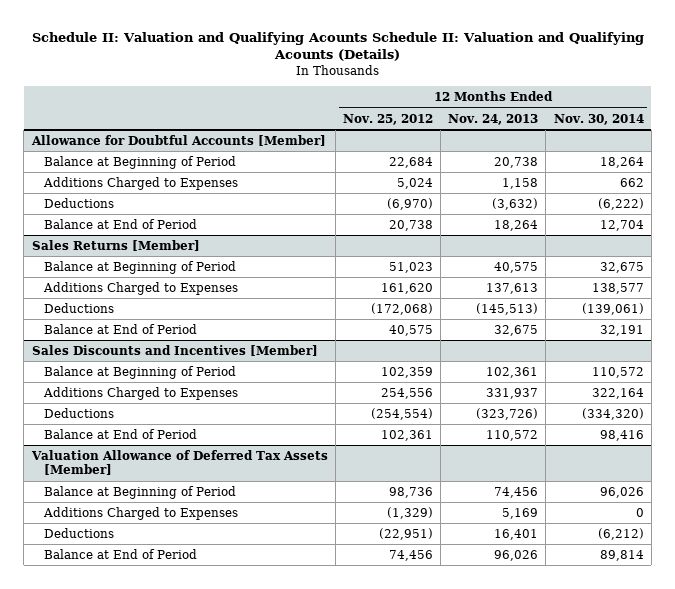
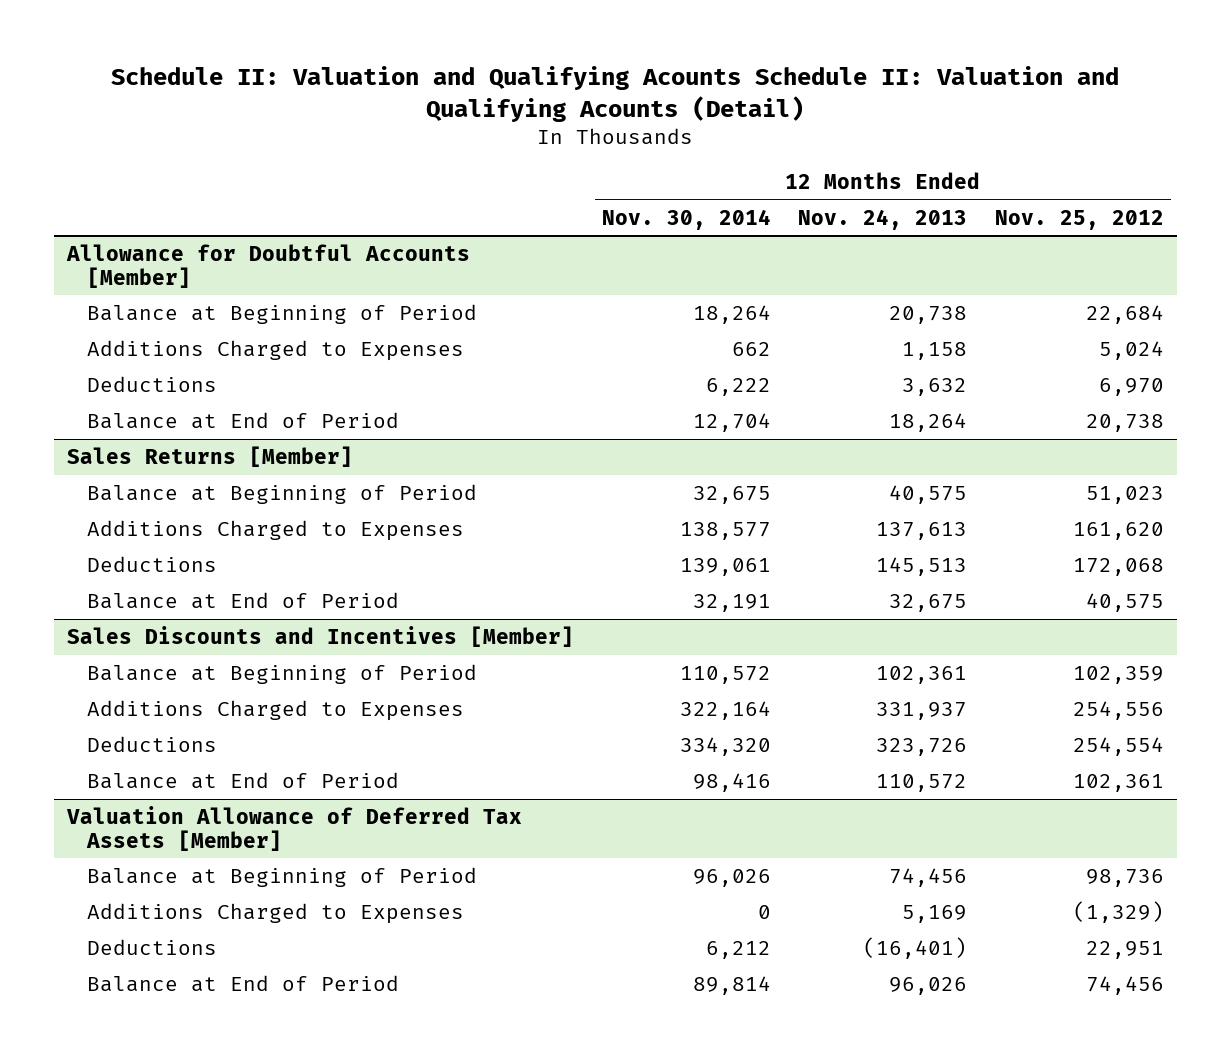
[31,31,644,62] Schedule II: Valuation and Qualifying Acounts Schedule II: Valuation and Qualifying Acounts (Details) -> [111,66,1120,122] Schedule II: Valuation and Qualifying Acounts Schedule II: Valuation and Qualifying Acounts (Detail)
[386,197,433,210] (6,970) -> [1098,377,1164,396] 6,970
[492,197,539,210] (3,632) -> [902,377,968,396] 3,632
[597,197,644,210] (6,222) -> [705,377,771,396] 6,222
[370,302,433,315] (172,068) -> [1072,557,1164,576] 172,068
[476,302,539,315] (145,513) -> [876,556,968,576] 145,513
[581,302,644,315] (139,061) -> [679,557,771,576] 139,061
[370,407,433,420] (254,554) -> [1072,736,1164,756] 254,554
[476,407,539,420] (323,726) -> [876,737,968,756] 323,726
[581,407,644,420] (334,320) -> [679,736,771,756] 334,320
[378,527,433,540] (22,951) -> [1085,940,1164,959] 22,951
[494,528,539,540] 16,401 -> [863,936,968,959] (16,401)
[597,527,644,540] (6,212) -> [705,940,771,959] 6,212

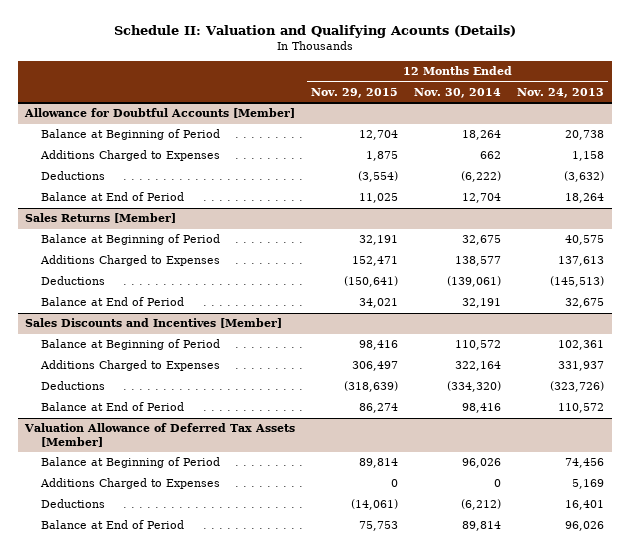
[111,66,1120,122] Schedule II: Valuation and Qualifying Acounts Schedule II: Valuation and Qualifying Acounts (Detail) -> [113,24,516,38] Schedule II: Valuation and Qualifying Acounts (Details)
[994,209,1164,230] Nov. 25, 2012 -> none
none -> [311,87,399,98] Nov. 29, 2015
[705,377,771,396] 6,222 -> [461,171,502,183] (6,222)
[902,377,968,396] 3,632 -> [564,171,605,183] (3,632)
[679,557,771,576] 139,061 -> [447,276,502,288] (139,061)
[876,556,968,576] 145,513 -> [550,276,605,288] (145,513)
[679,736,771,756] 334,320 -> [447,381,502,393] (334,320)
[876,737,968,756] 323,726 -> [550,381,605,393] (323,726)
[705,940,771,959] 6,212 -> [461,499,502,511] (6,212)
[863,936,968,959] (16,401) -> [565,500,605,511] 16,401

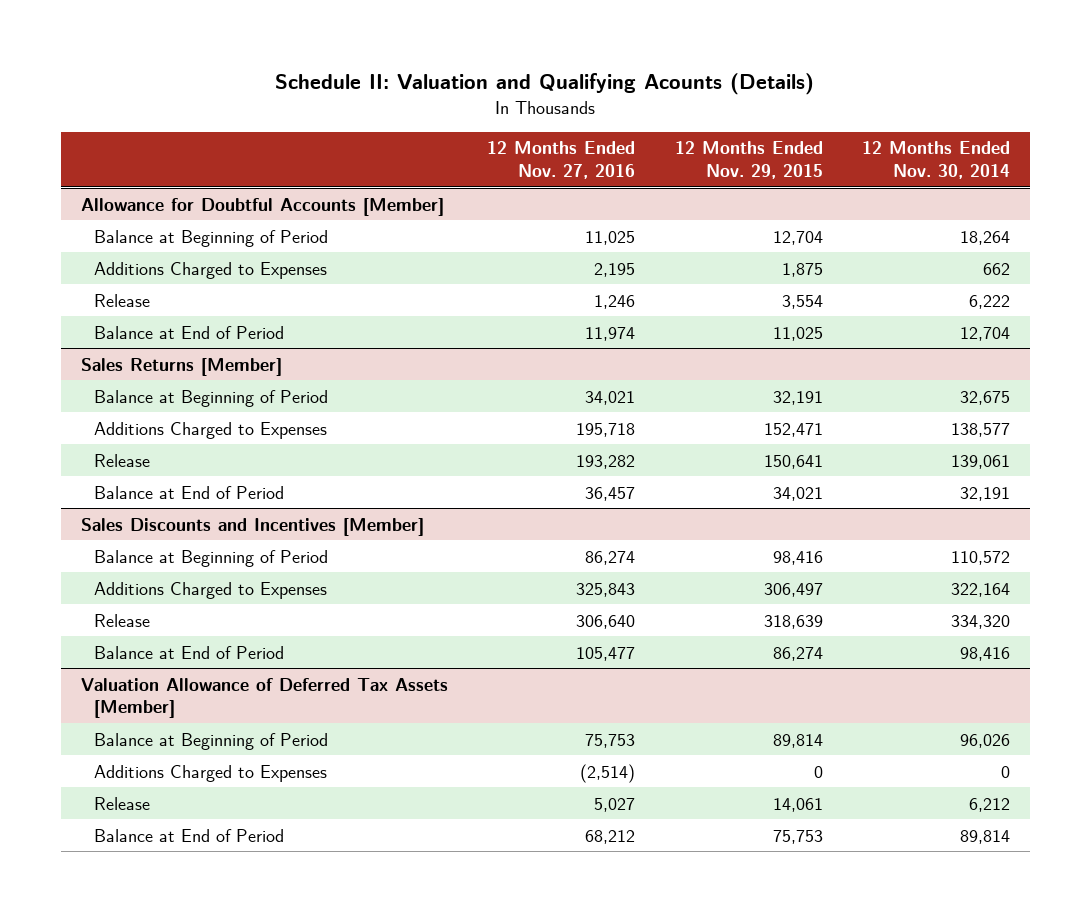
[517,87,605,98] Nov. 24, 2013 -> none
none -> [487,141,636,179] 12 Months Ended Nov. 27, 2016
[40,171,105,181] Deductions -> none
none -> [93,293,150,307] Release
[40,276,105,286] Deductions -> none
none -> [93,453,150,467] Release
[40,381,105,391] Deductions -> none
none -> [93,613,150,627] Release
[40,499,105,509] Deductions -> none
none -> [93,796,150,810] Release

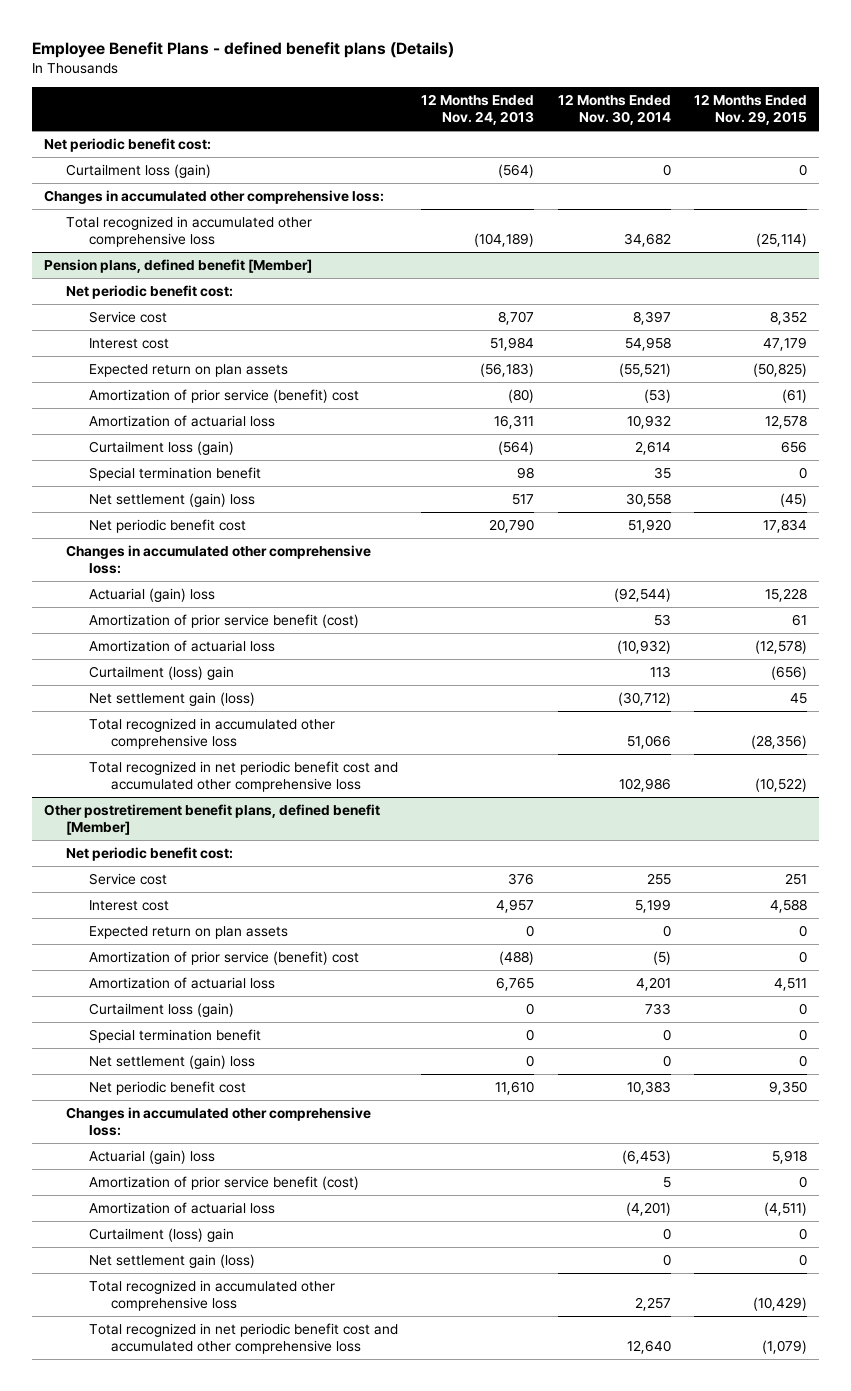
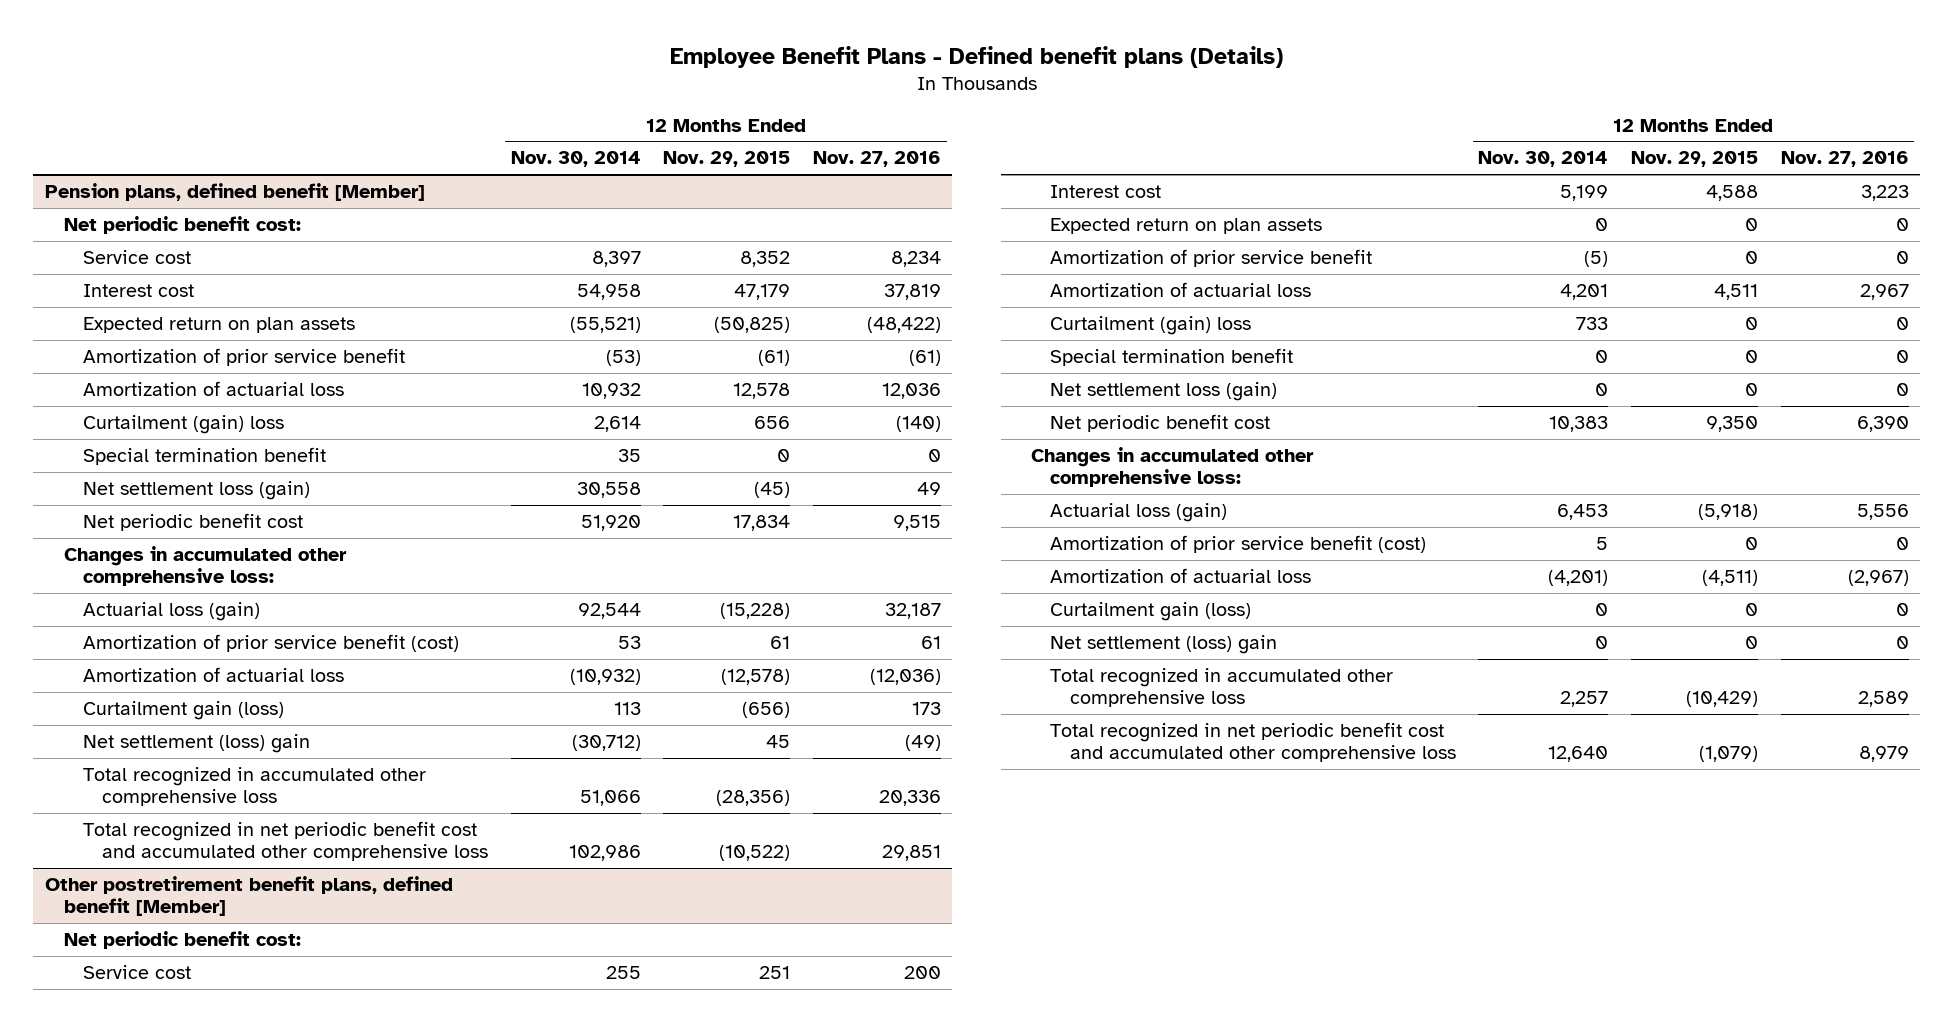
[32,42,455,59] Employee Benefit Plans - defined benefit plans (Details) -> [669,45,1283,68] Employee Benefit Plans - Defined benefit plans (Details)
[421,94,535,126] 12 Months Ended Nov. 24, 2013 -> none
none -> [813,151,942,168] Nov. 27, 2016
[43,137,211,152] Net periodic benefit cost: -> none
[66,163,212,178] Curtailment loss (gain) -> none
[43,189,384,204] Changes in accumulated other comprehensive loss: -> none
[66,215,313,248] Total recognized in accumulated other comprehensive loss -> none
[88,388,359,403] Amortization of prior service (benefit) cost -> [83,347,406,366] Amortization of prior service benefit
[88,440,234,455] Curtailment loss (gain) -> [83,414,285,434] Curtailment (gain) loss
[88,492,255,507] Net settlement (gain) loss -> [83,480,311,500] Net settlement loss (gain)
[88,587,215,602] Actuarial (gain) loss -> [83,601,261,621] Actuarial loss (gain)
[613,587,671,602] (92,544) -> [577,602,641,619] 92,544
[765,587,808,602] 15,228 -> [720,602,791,619] (15,228)
[88,665,234,680] Curtailment (loss) gain -> [83,700,285,720] Curtailment gain (loss)
[88,691,255,706] Net settlement gain (loss) -> [83,733,311,753] Net settlement (loss) gain
[88,950,359,965] Amortization of prior service (benefit) cost -> [1050,248,1373,267] Amortization of prior service benefit
[88,1002,234,1017] Curtailment loss (gain) -> [1050,315,1252,335] Curtailment (gain) loss
[88,1054,255,1069] Net settlement (gain) loss -> [1050,381,1278,401] Net settlement loss (gain)
[88,1149,215,1164] Actuarial (gain) loss -> [1050,502,1228,522] Actuarial loss (gain)
[621,1149,671,1164] (6,453) -> [1557,503,1609,520] 6,453
[772,1149,808,1164] 5,918 -> [1697,503,1758,520] (5,918)
[88,1227,234,1242] Curtailment (loss) gain -> [1050,601,1252,621] Curtailment gain (loss)
[88,1253,255,1268] Net settlement gain (loss) -> [1050,634,1278,654] Net settlement (loss) gain

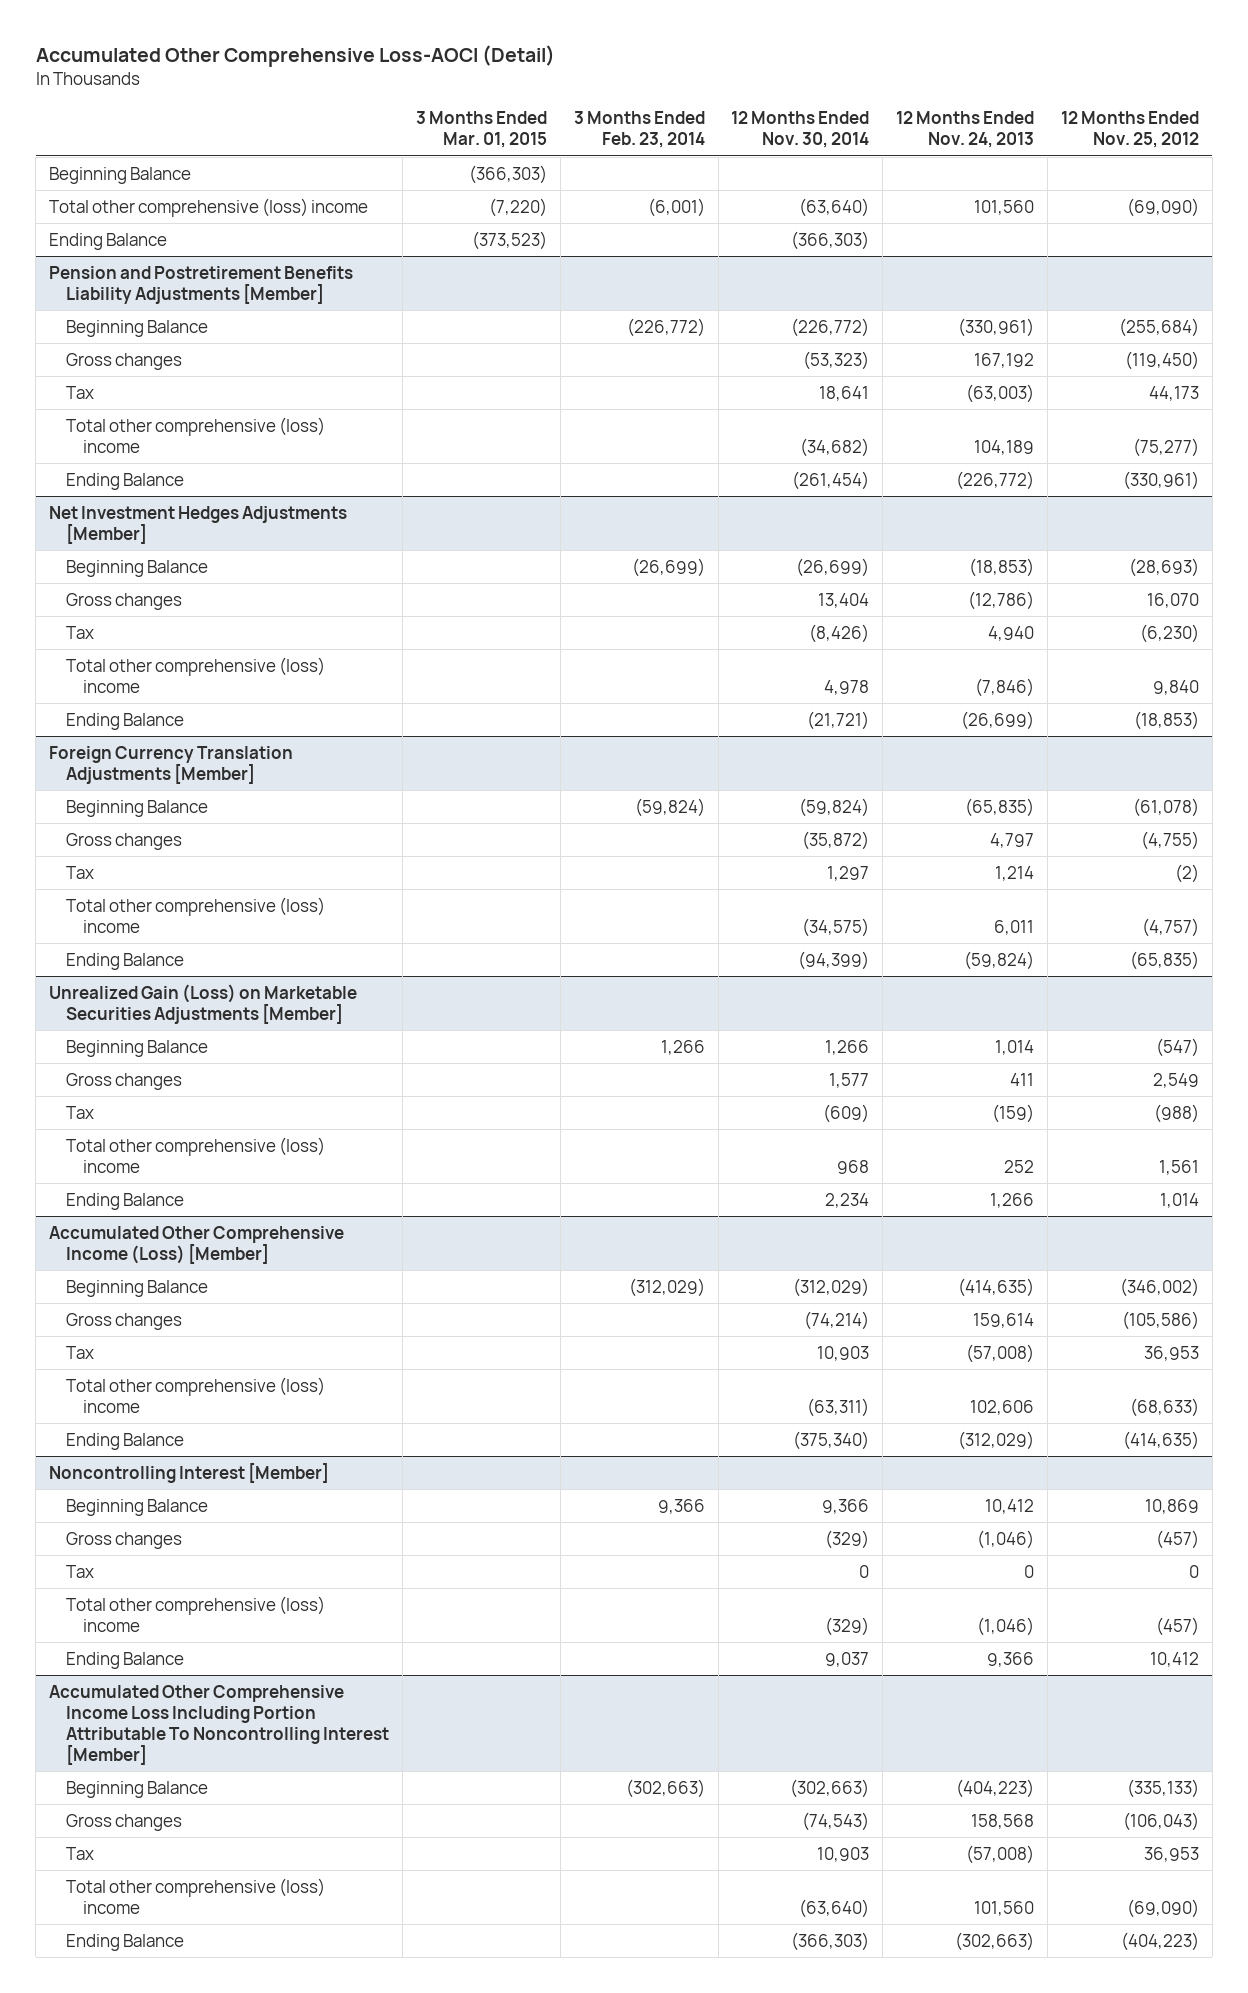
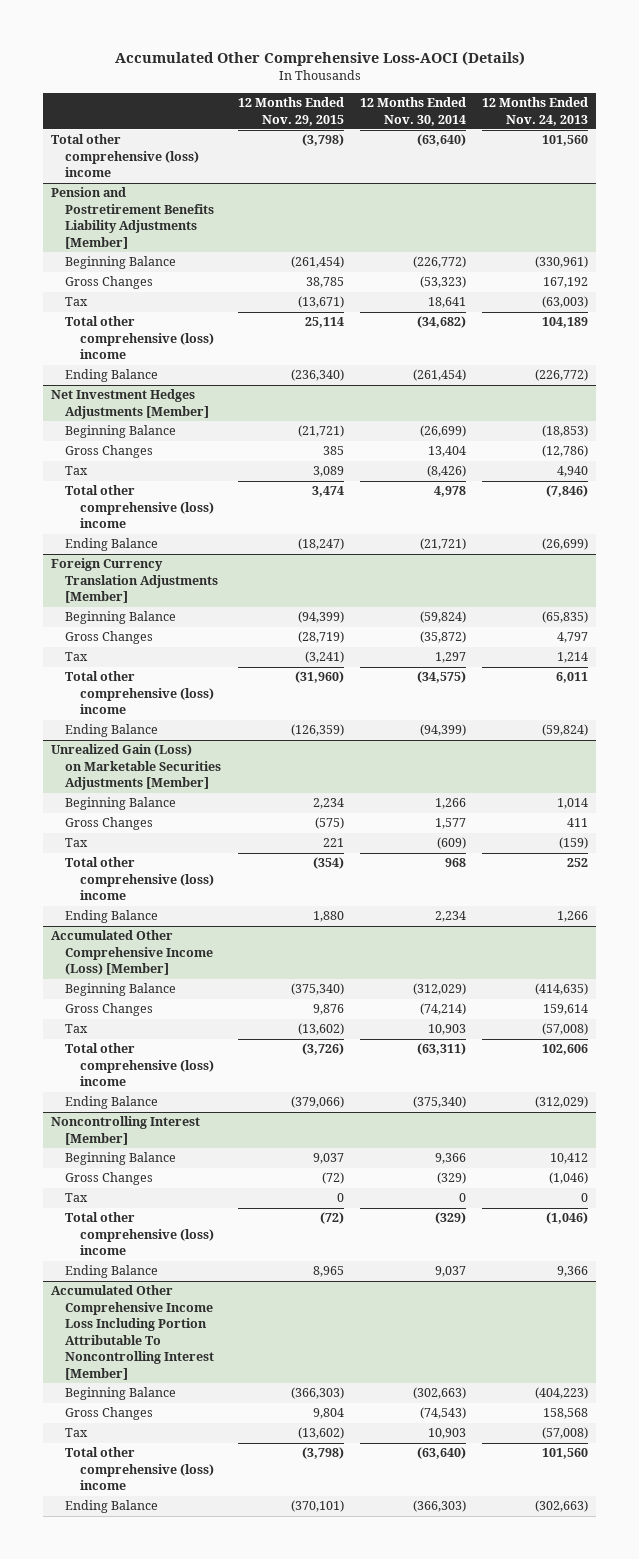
[35,45,555,68] Accumulated Other Comprehensive Loss-AOCI (Detail) -> [114,50,525,66] Accumulated Other Comprehensive Loss-AOCI (Details)
[415,111,547,149] 3 Months Ended Mar. 01, 2015 -> none
[573,111,705,149] 3 Months Ended Feb. 23, 2014 -> none
[1060,111,1199,149] 12 Months Ended Nov. 25, 2012 -> none
none -> [237,97,344,126] 12 Months Ended Nov. 29, 2015
[49,166,192,184] Beginning Balance -> none
[49,232,168,250] Ending Balance -> none
[66,352,183,370] Gross changes -> [65,276,154,290] Gross Changes
[66,592,183,610] Gross changes -> [65,445,154,459] Gross Changes
[66,832,183,850] Gross changes -> [65,631,154,645] Gross Changes
[66,1072,183,1090] Gross changes -> [65,817,154,831] Gross Changes
[66,1312,183,1330] Gross changes -> [65,1003,154,1017] Gross Changes
[66,1531,183,1549] Gross changes -> [65,1172,154,1186] Gross Changes
[66,1813,183,1831] Gross changes -> [65,1407,154,1421] Gross Changes

